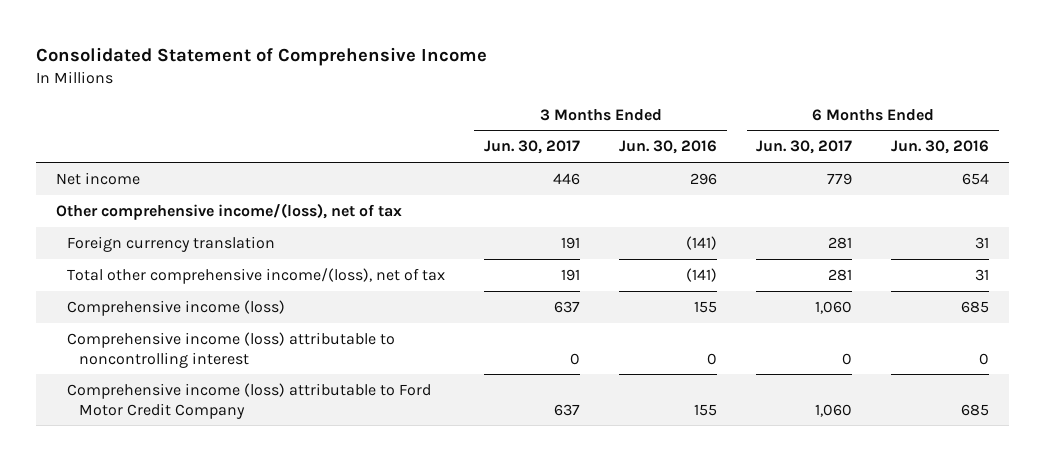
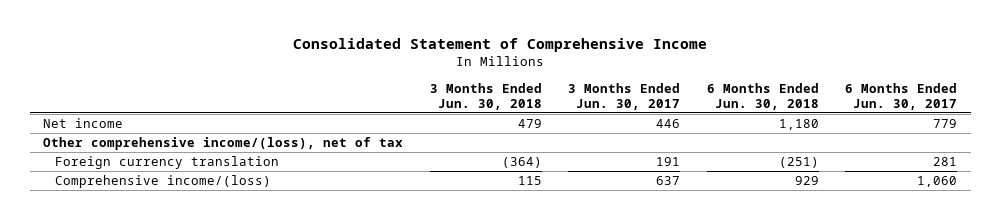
[619,140,718,155] Jun. 30, 2016 -> none
[891,140,990,155] Jun. 30, 2016 -> none
none -> [429,82,542,110] 3 Months Ended Jun. 30, 2018
none -> [706,82,819,110] 6 Months Ended Jun. 30, 2018
[67,267,446,284] Total other comprehensive income/(loss), net of tax -> none
[67,299,286,316] Comprehensive income (loss) -> none
[67,331,396,368] Comprehensive income (loss) attributable to noncontrolling interest -> none
[67,382,432,419] Comprehensive income (loss) attributable to Ford Motor Credit Company -> [54,174,271,188] Comprehensive income/(loss)

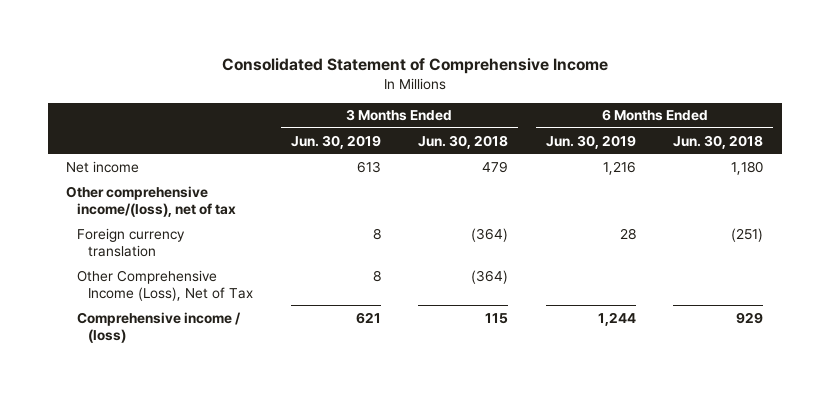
[568,82,681,110] 3 Months Ended Jun. 30, 2017 -> none
[845,82,958,110] 6 Months Ended Jun. 30, 2017 -> none
none -> [290,134,381,149] Jun. 30, 2019
none -> [545,134,636,149] Jun. 30, 2019
none -> [77,269,254,301] Other Comprehensive Income (Loss), Net of Tax
[54,174,271,188] Comprehensive income/(loss) -> [77,311,242,343] Comprehensive income / (loss)

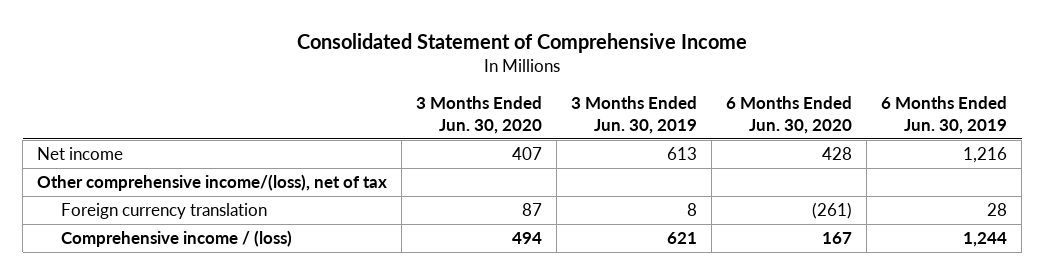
[418,134,509,149] Jun. 30, 2018 -> none
[673,134,764,149] Jun. 30, 2018 -> none
none -> [416,96,543,135] 3 Months Ended Jun. 30, 2020
none -> [726,96,853,135] 6 Months Ended Jun. 30, 2020
[77,269,254,301] Other Comprehensive Income (Loss), Net of Tax -> none

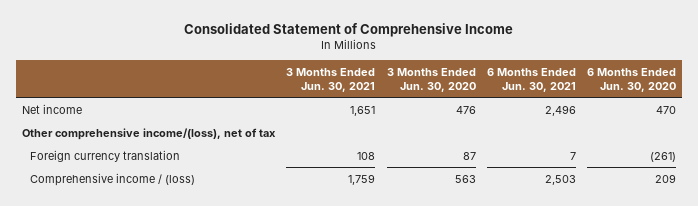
[571,96,698,135] 3 Months Ended Jun. 30, 2019 -> none
[881,96,1008,135] 6 Months Ended Jun. 30, 2019 -> none
none -> [286,67,376,92] 3 Months Ended Jun. 30, 2021
none -> [487,67,577,92] 6 Months Ended Jun. 30, 2021
[512,146,543,160] 407 -> [455,105,476,114] 476
[822,146,853,160] 428 -> [656,105,677,114] 470
[512,231,543,244] 494 -> [454,174,476,183] 563
[822,231,853,244] 167 -> [655,173,677,183] 209

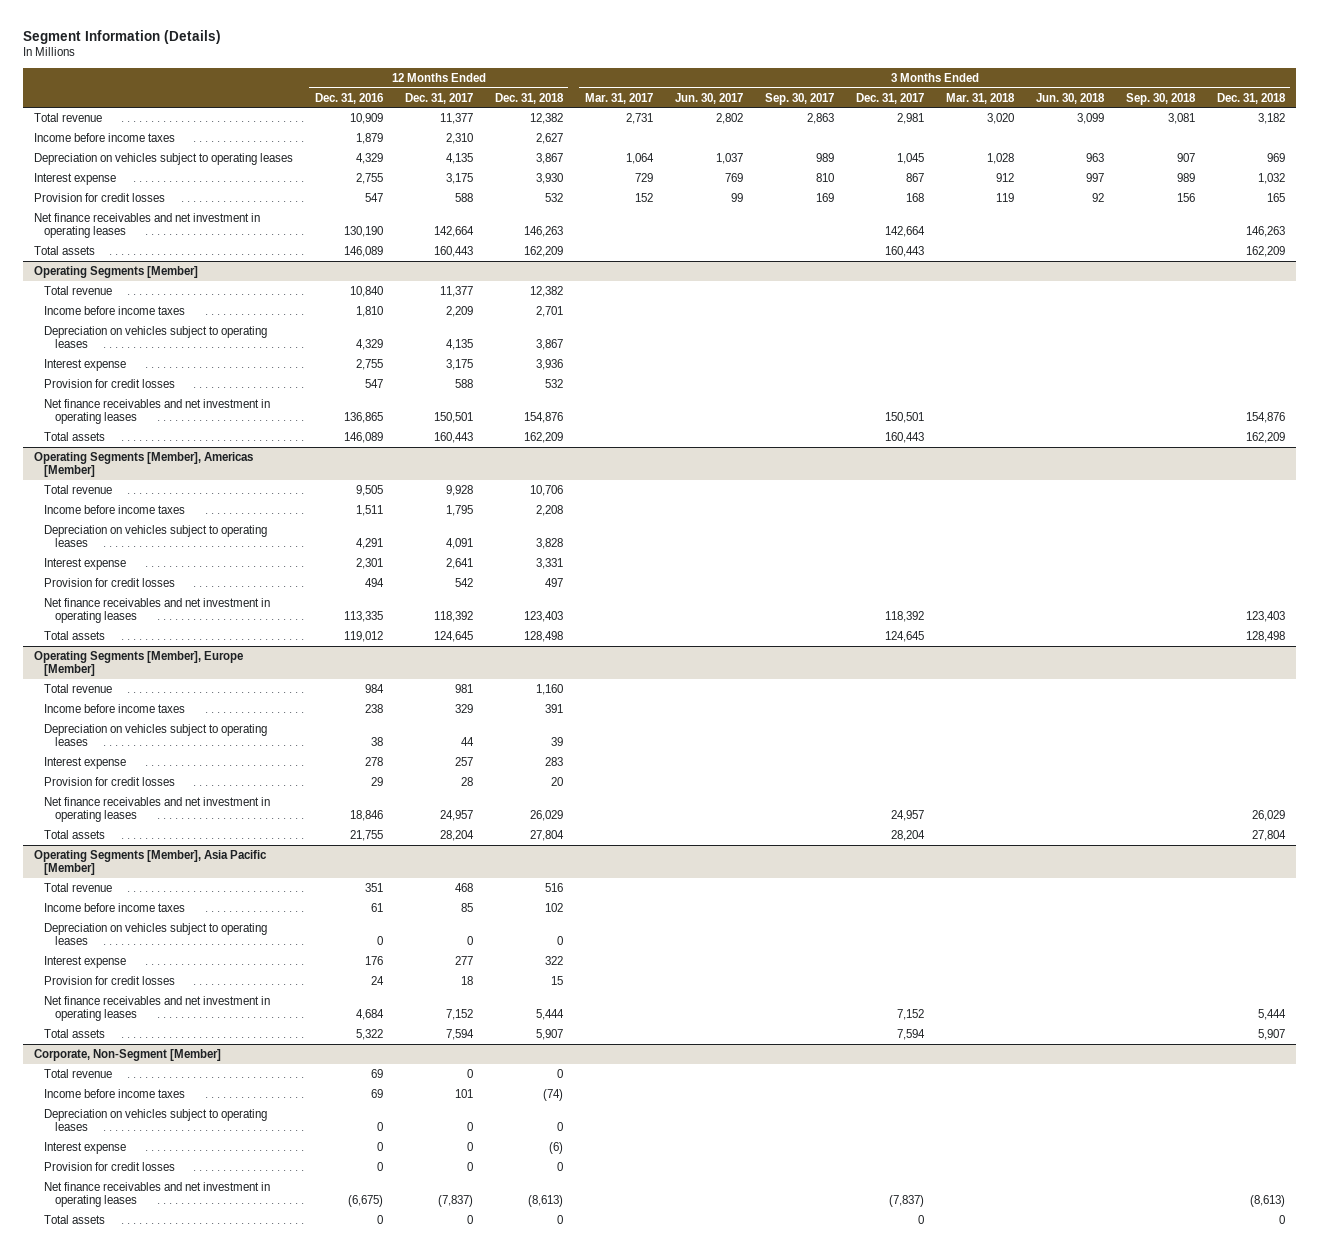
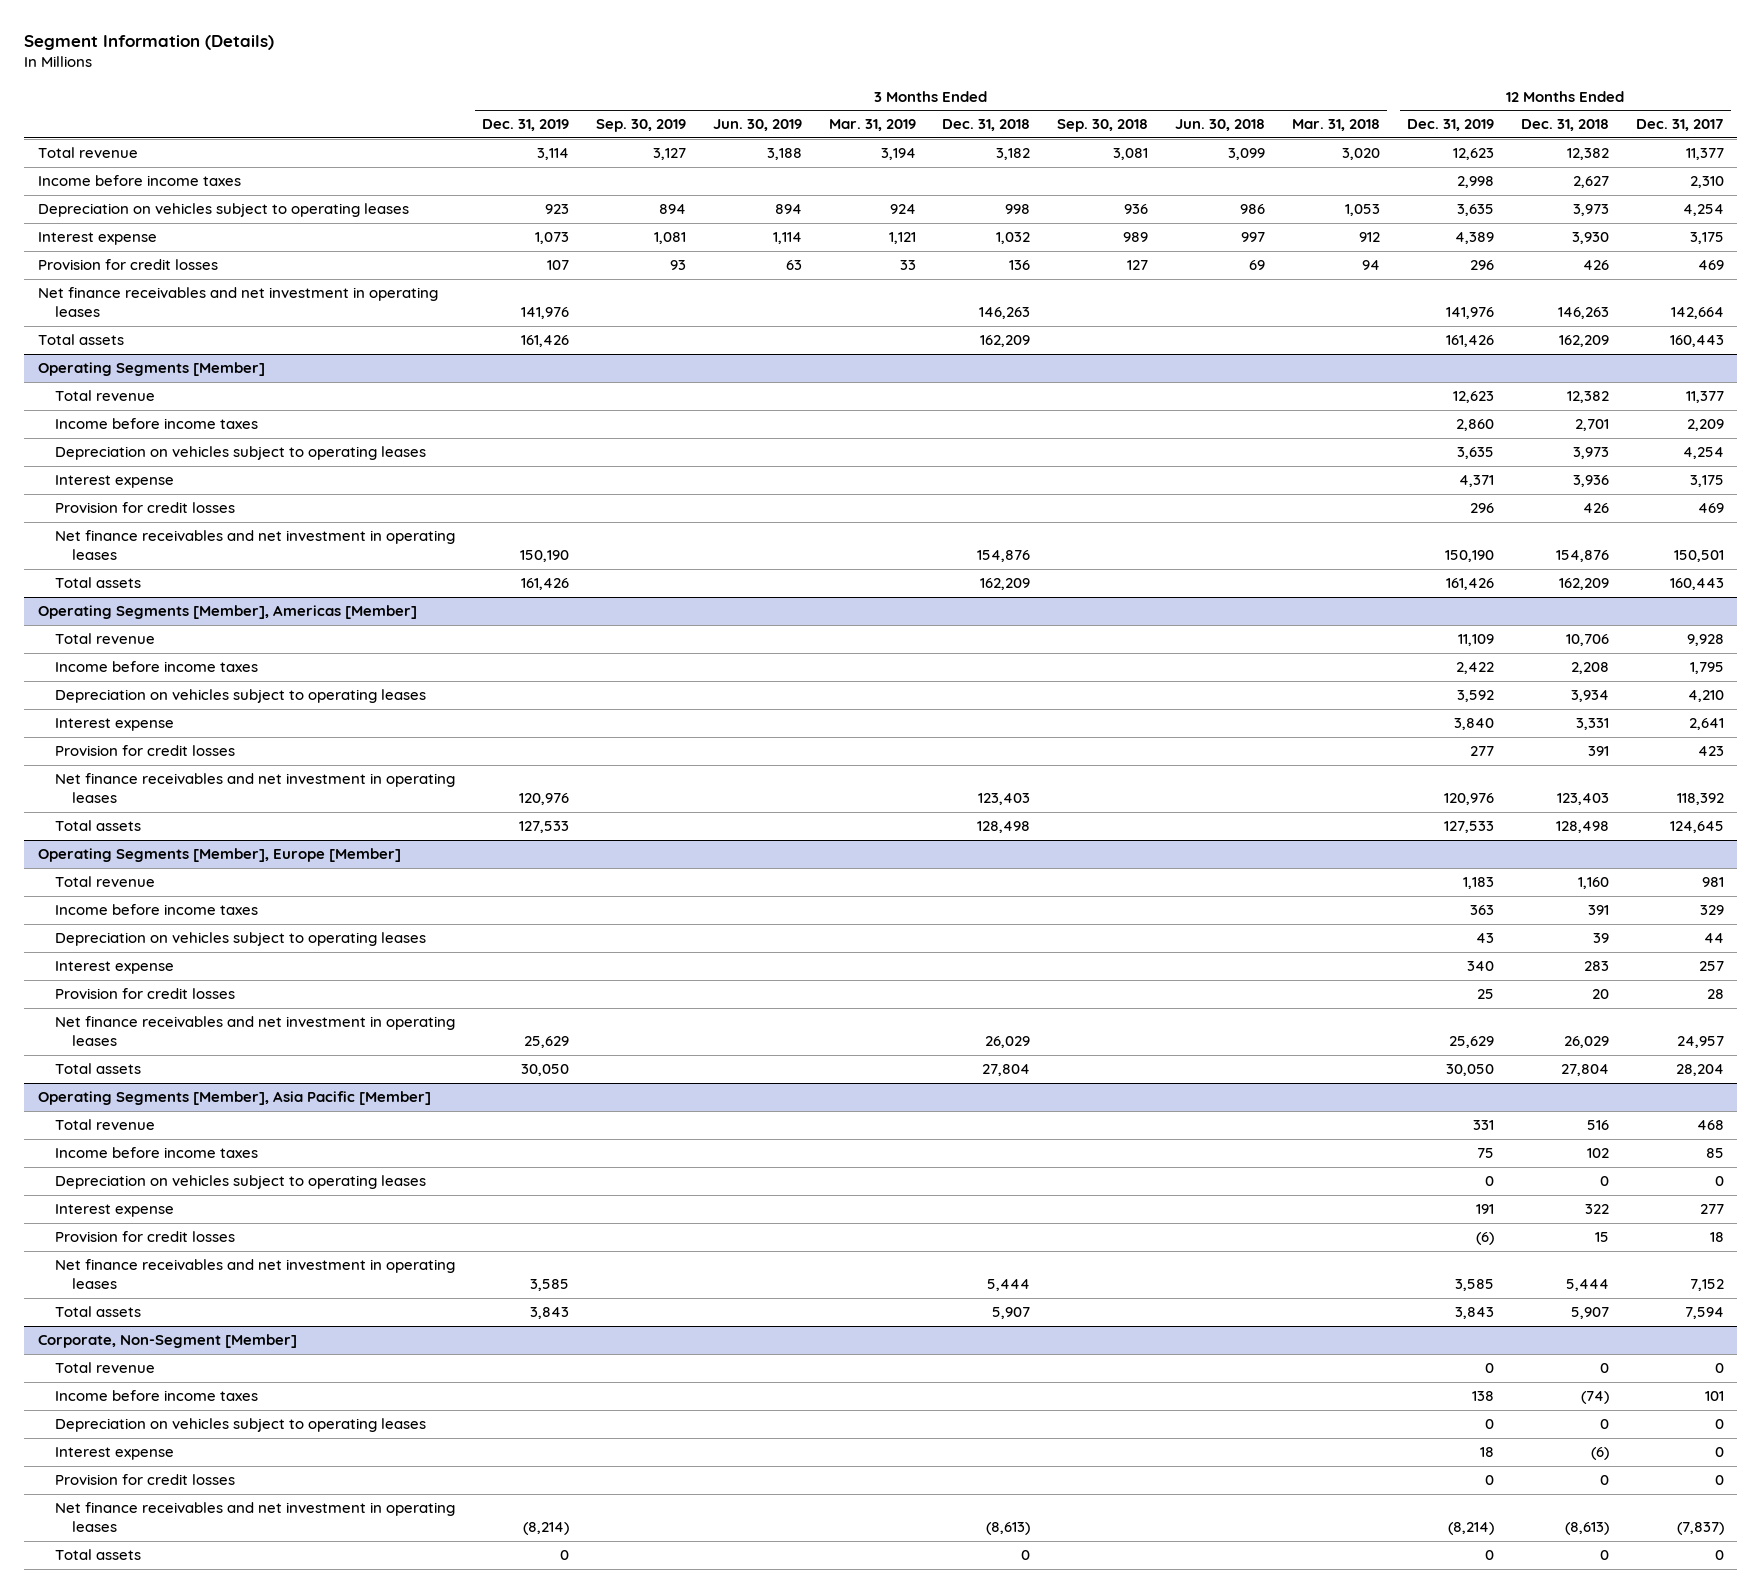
[314,92,383,104] Dec. 31, 2016 -> none
[584,92,653,104] Mar. 31, 2017 -> none
[674,92,743,104] Jun. 30, 2017 -> none
[764,92,834,105] Sep. 30, 2017 -> none
[855,92,924,104] Dec. 31, 2017 -> none
none -> [481,119,569,132] Dec. 31, 2019
none -> [595,119,686,133] Sep. 30, 2019
none -> [712,119,802,132] Jun. 30, 2019
none -> [828,119,916,132] Mar. 31, 2019
none -> [1407,119,1495,132] Dec. 31, 2019
[445,152,473,164] 4,135 -> [1682,204,1724,217] 4,254
[535,152,563,164] 3,867 -> [1572,204,1609,217] 3,973
[986,152,1014,164] 1,028 -> [1345,204,1381,217] 1,053
[1085,152,1104,162] 963 -> [1240,204,1266,215] 986
[1176,152,1195,162] 907 -> [1124,204,1149,215] 936
[1266,152,1285,162] 969 -> [1005,204,1031,215] 998
[454,192,473,202] 588 -> [1697,260,1724,271] 469
[544,192,563,202] 532 -> [1582,260,1609,271] 426
[995,192,1014,202] 119 -> [1362,260,1381,271] 94
[1091,192,1104,202] 92 -> [1249,260,1266,271] 69
[1176,192,1195,202] 156 -> [1127,260,1149,271] 127
[1266,192,1285,202] 165 -> [1009,260,1031,271] 136
[445,339,473,351] 4,135 -> [1682,447,1724,460] 4,254
[535,339,563,351] 3,867 -> [1572,447,1609,460] 3,973
[454,378,473,388] 588 -> [1697,503,1724,514] 469
[544,378,563,388] 532 -> [1582,503,1609,514] 426
[445,538,473,550] 4,091 -> [1687,690,1724,703] 4,210
[535,538,563,550] 3,828 -> [1570,690,1609,703] 3,934
[454,577,473,587] 542 -> [1697,746,1724,757] 423
[544,577,563,587] 497 -> [1587,746,1609,757] 391

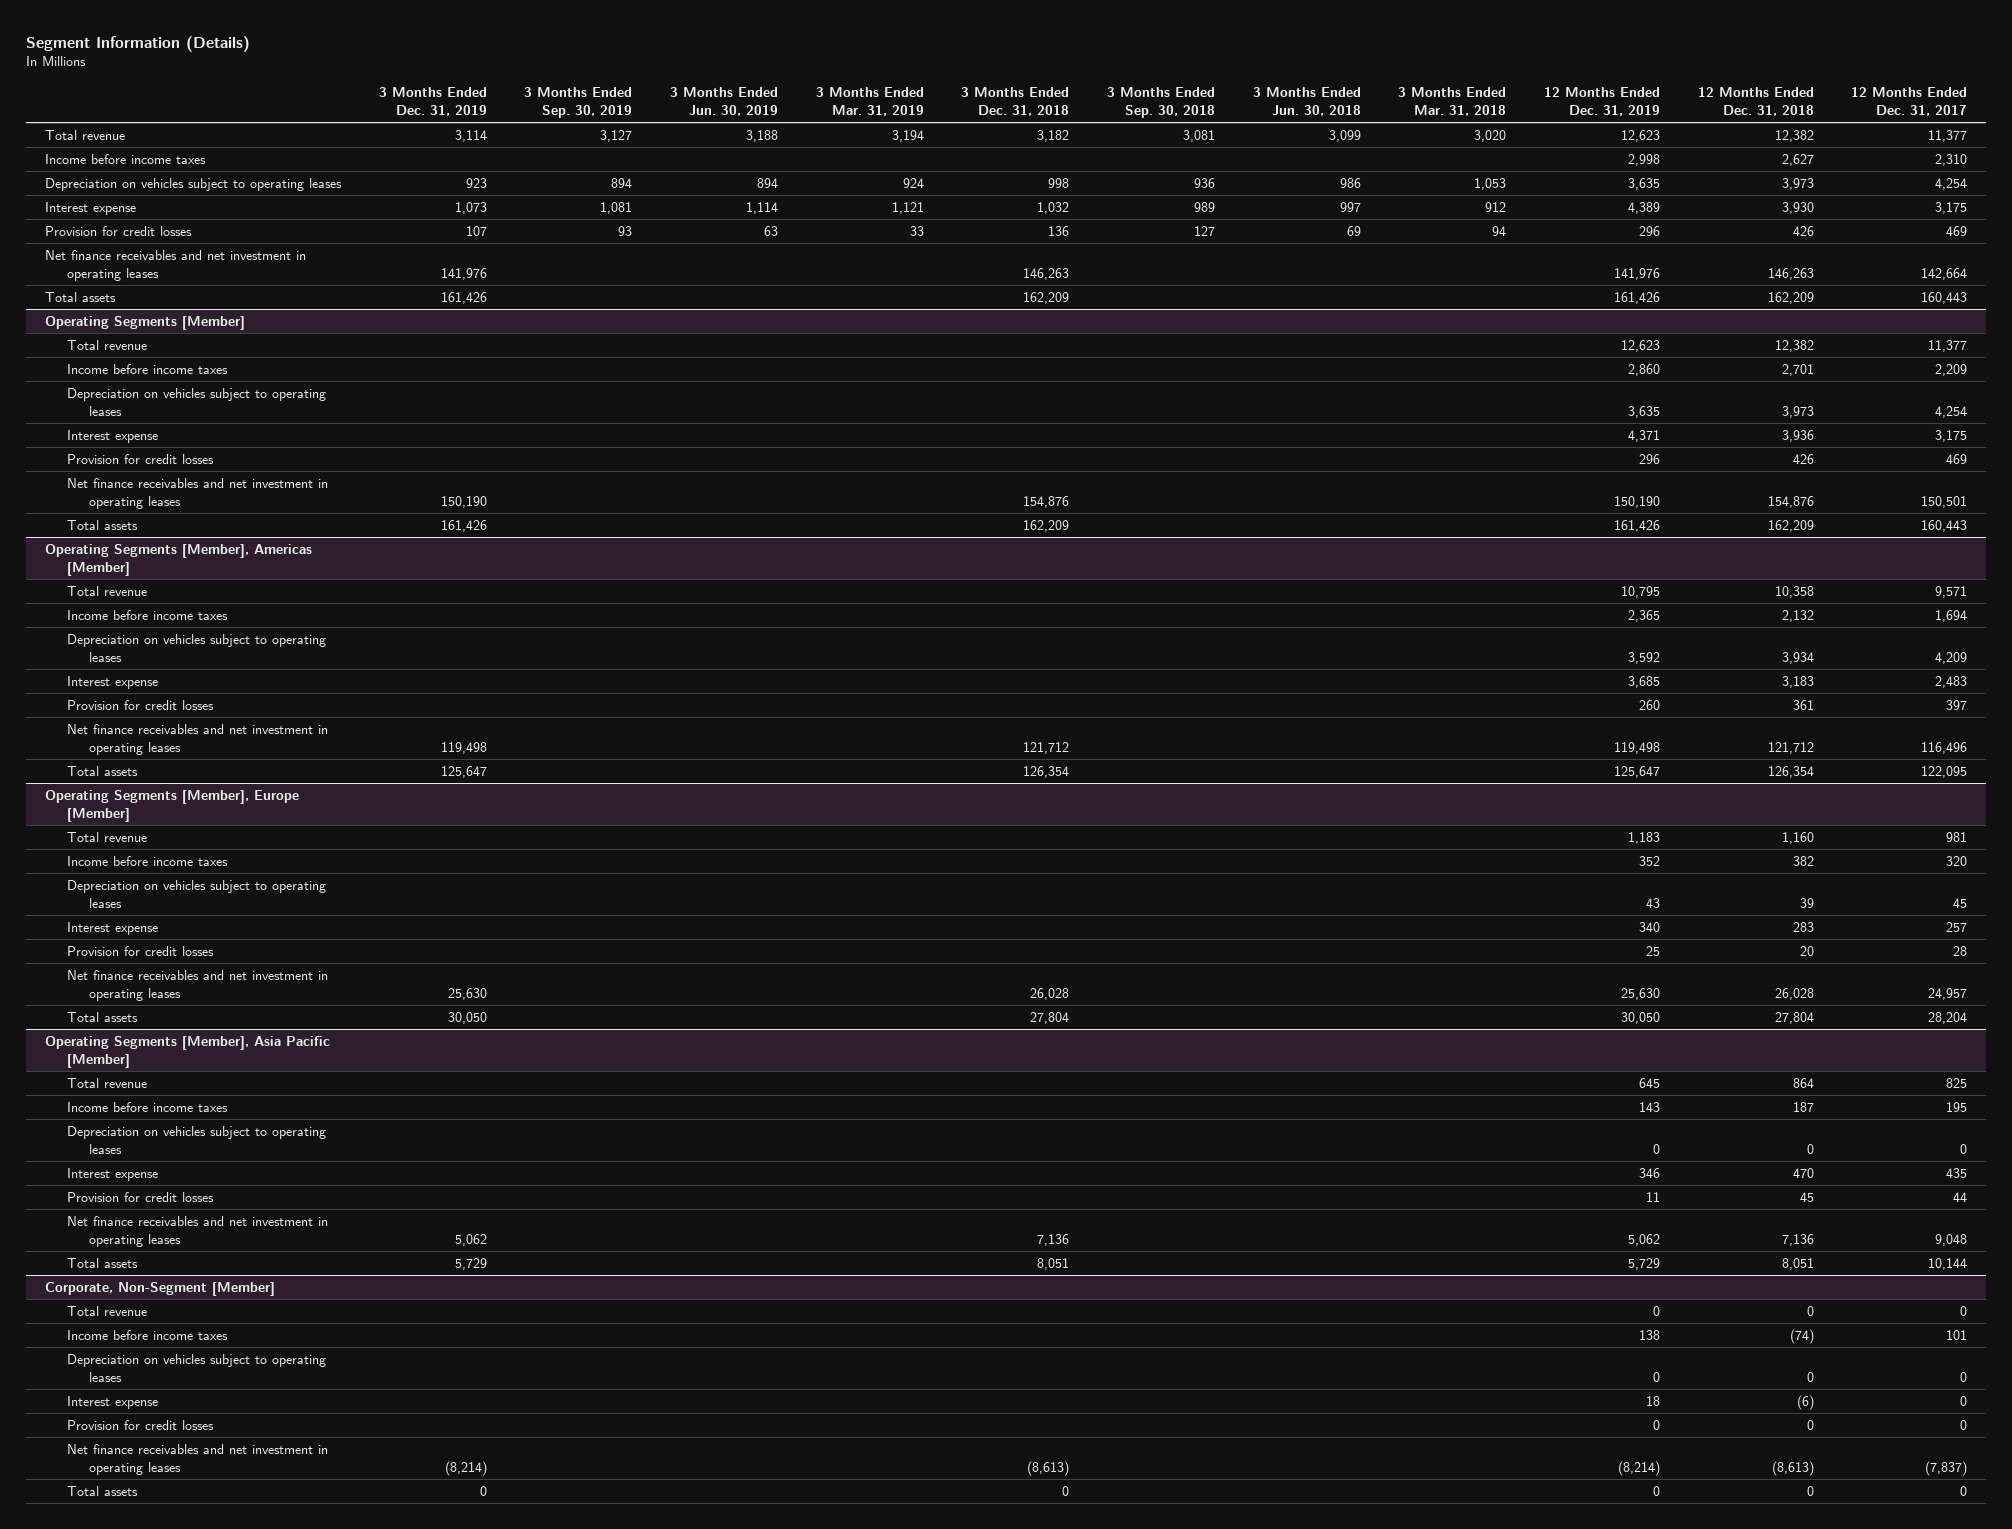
[1458,634,1495,647] 11,109 -> [1620,585,1660,598] 10,795
[1565,634,1609,647] 10,706 -> [1774,585,1814,598] 10,358
[1686,634,1724,647] 9,928 -> [1935,585,1968,598] 9,571
[1456,662,1495,675] 2,422 -> [1627,609,1660,622] 2,365
[1570,662,1609,675] 2,208 -> [1781,609,1814,622] 2,132
[1689,662,1724,675] 1,795 -> [1935,609,1968,622] 1,694
[1687,690,1724,703] 4,210 -> [1935,651,1968,664] 4,209
[1454,718,1495,731] 3,840 -> [1627,675,1660,688] 3,685
[1575,718,1609,731] 3,331 -> [1781,675,1814,688] 3,183
[1688,718,1724,731] 2,641 -> [1935,675,1968,688] 2,483
[1470,746,1495,757] 277 -> [1638,699,1660,710] 260
[1587,746,1609,757] 391 -> [1792,699,1814,710] 361
[1697,746,1724,757] 423 -> [1946,699,1968,710] 397
[518,792,569,805] 120,976 -> [440,741,487,754] 119,498
[978,792,1031,805] 123,403 -> [1023,741,1070,754] 121,712
[1444,792,1495,805] 120,976 -> [1613,741,1660,754] 119,498
[1556,792,1609,805] 123,403 -> [1767,741,1814,754] 121,712
[1676,792,1724,805] 118,392 -> [1921,741,1968,754] 116,496
[518,821,569,834] 127,533 -> [440,765,487,778] 125,647
[977,821,1031,834] 128,498 -> [1023,765,1070,778] 126,354
[1444,821,1495,834] 127,533 -> [1613,765,1660,778] 125,647
[1555,821,1609,834] 128,498 -> [1767,765,1814,778] 126,354
[1669,821,1724,834] 124,645 -> [1921,765,1968,778] 122,095
[1470,905,1495,916] 363 -> [1638,855,1660,866] 352
[1587,905,1609,916] 391 -> [1792,855,1814,866] 382
[1699,905,1724,916] 329 -> [1946,855,1968,866] 320
[1703,933,1724,944] 44 -> [1953,897,1968,908] 45
[523,1035,569,1048] 25,629 -> [447,987,487,1000] 25,630
[985,1035,1031,1048] 26,029 -> [1030,987,1070,1000] 26,028
[1449,1035,1495,1048] 25,629 -> [1620,987,1660,1000] 25,630
[1563,1035,1609,1048] 26,029 -> [1774,987,1814,1000] 26,028
[1473,1120,1495,1131] 331 -> [1638,1077,1660,1088] 645
[1586,1120,1609,1131] 516 -> [1792,1077,1814,1088] 864
[1696,1120,1724,1131] 468 -> [1946,1077,1968,1088] 825
[1477,1148,1495,1159] 75 -> [1638,1101,1660,1112] 143
[1586,1148,1609,1159] 102 -> [1792,1101,1814,1112] 187
[1705,1148,1724,1159] 85 -> [1946,1101,1968,1112] 195
[1476,1204,1495,1215] 191 -> [1638,1167,1660,1178] 346
[1584,1204,1609,1215] 322 -> [1792,1167,1814,1178] 470
[1699,1204,1724,1215] 277 -> [1946,1167,1968,1178] 435
[1476,1232,1495,1246] (6) -> [1645,1191,1660,1202] 11
[1594,1232,1609,1243] 15 -> [1799,1191,1814,1202] 45
[1709,1232,1724,1243] 18 -> [1953,1191,1968,1202] 44
[529,1278,569,1291] 3,585 -> [454,1233,487,1246] 5,062
[987,1278,1031,1291] 5,444 -> [1037,1233,1070,1246] 7,136
[1455,1278,1495,1291] 3,585 -> [1627,1233,1660,1246] 5,062
[1565,1278,1609,1291] 5,444 -> [1781,1233,1814,1246] 7,136
[1689,1278,1724,1291] 7,152 -> [1935,1233,1968,1246] 9,048
[529,1307,569,1320] 3,843 -> [454,1257,487,1270] 5,729
[992,1307,1031,1320] 5,907 -> [1037,1257,1070,1270] 8,051
[1455,1307,1495,1320] 3,843 -> [1627,1257,1660,1270] 5,729
[1570,1307,1609,1320] 5,907 -> [1781,1257,1814,1270] 8,051
[1684,1307,1724,1320] 7,594 -> [1928,1257,1968,1270] 10,144

